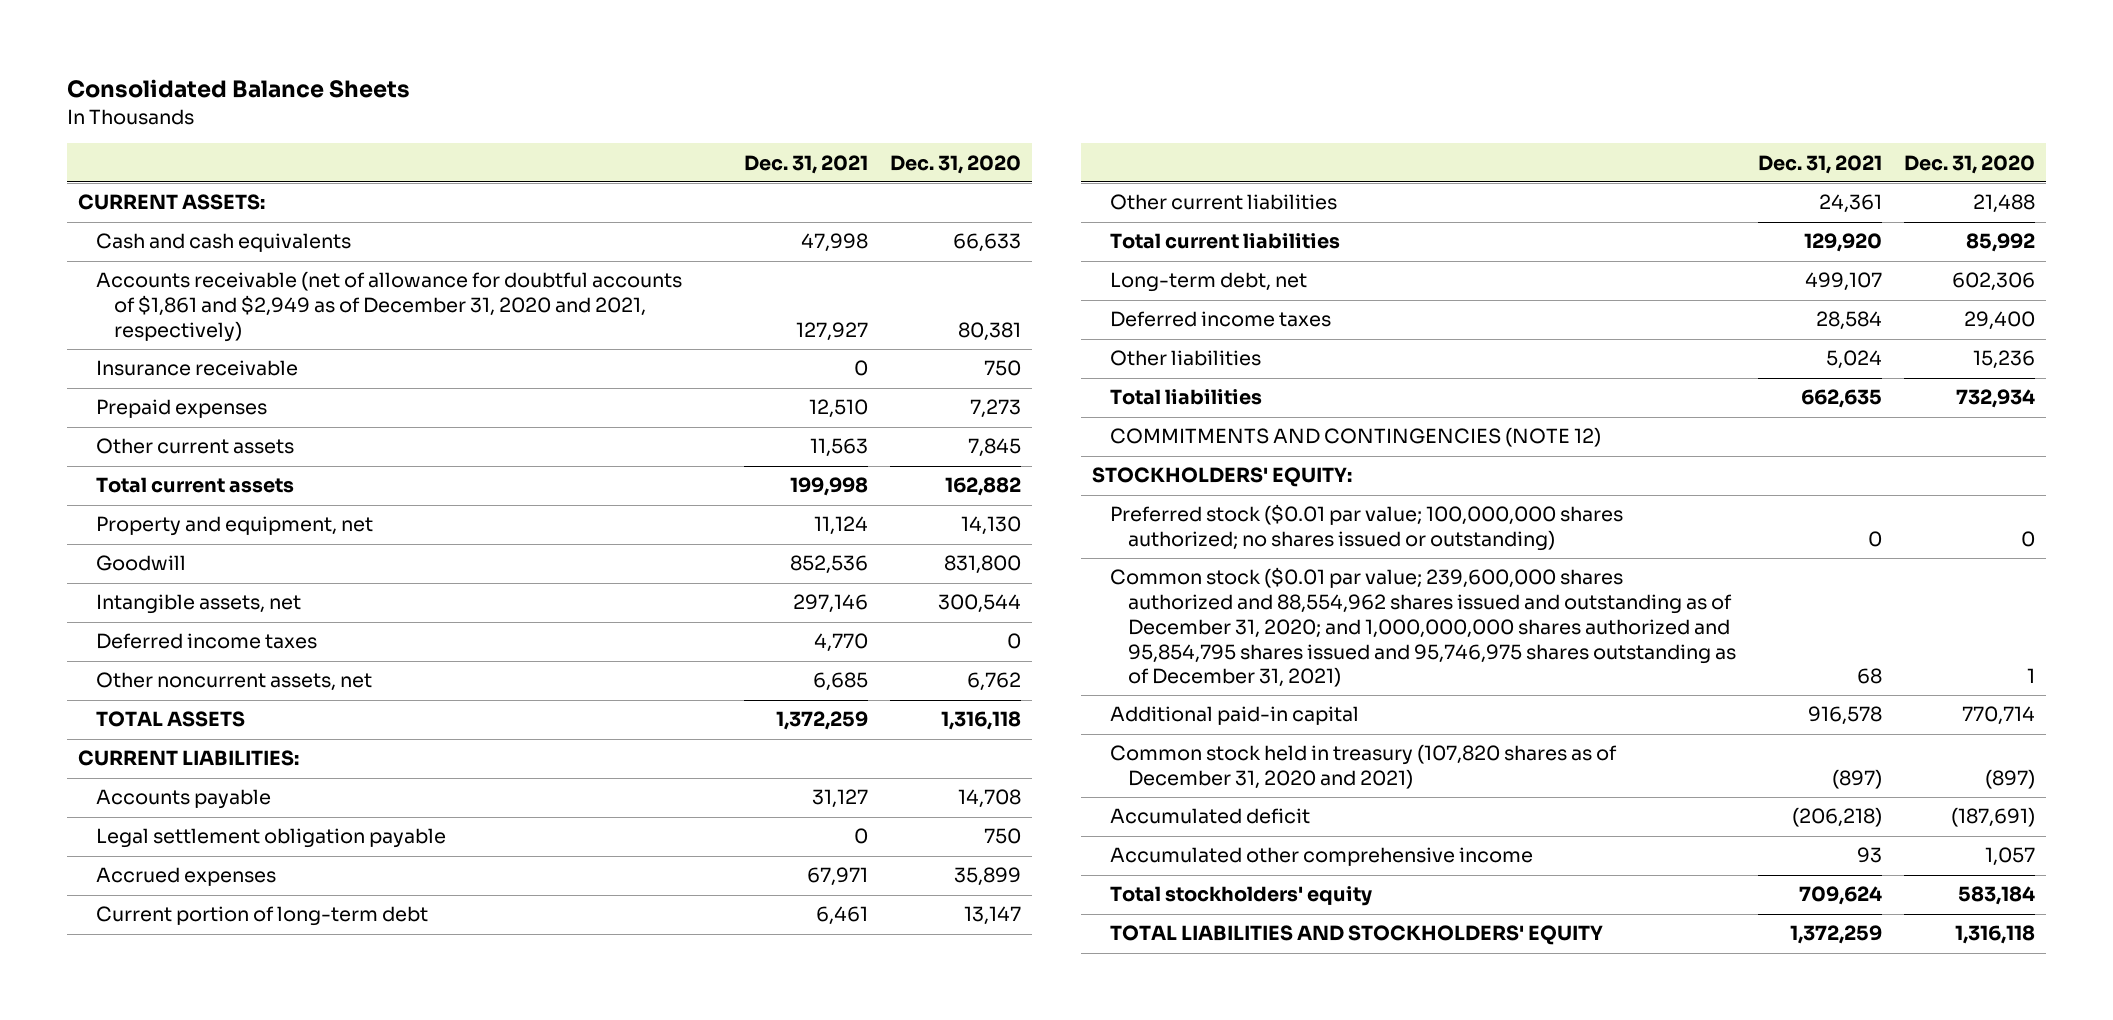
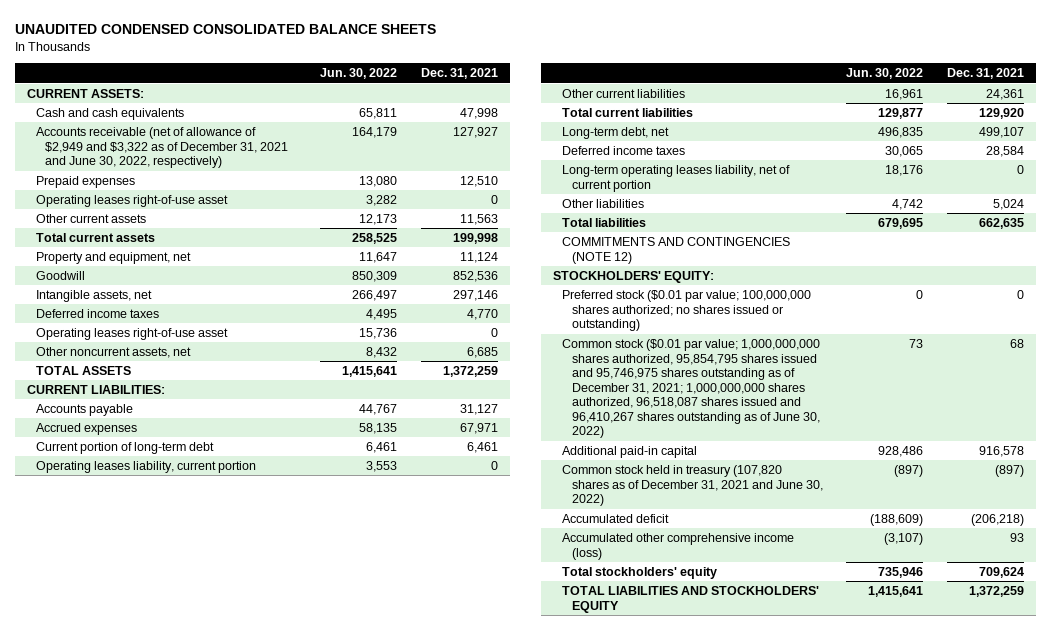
[67,79,411,99] Consolidated Balance Sheets -> [14,23,436,34] UNAUDITED CONDENSED CONSOLIDATED BALANCE SHEETS
[890,154,1022,174] Dec. 31, 2020 -> none
none -> [320,68,398,80] Jun. 30, 2022
[96,360,299,377] Insurance receivable -> none
[96,271,683,342] Accounts receivable (net of allowance for doubtful accounts of $1,861 and $2,949 as of December 31, 2020 and 2021, respectively) -> [36,127,289,169] Accounts receivable (net of allowance of $2,949 and $3,322 as of December 31, 2021 and June 30, 2022, respectively)
none -> [36,195,229,208] Operating leases right-of-use asset
none -> [36,328,229,341] Operating leases right-of-use asset
[96,828,447,849] Legal settlement obligation payable -> none
none -> [36,461,257,474] Operating leases liability, current portion
none -> [562,165,791,192] Long-term operating leases liability, net of current portion
[1110,567,1737,688] Common stock ($0.01 par value; 239,600,000 shares authorized and 88,554,962 shares issued and outstanding as of December 31, 2020; and 1,000,000,000 shares authorized and 95,854,795 shares issued and 95,746,975 shares outstanding as of December 31, 2021) -> [562,339,821,439] Common stock ($0.01 par value; 1,000,000,000 shares authorized, 95,854,795 shares issued and 95,746,975 shares outstanding as of December 31, 2021; 1,000,000,000 shares authorized, 96,518,087 shares issued and 96,410,267 shares outstanding as of June 30, 2022)
[1110,744,1618,790] Common stock held in treasury (107,820 shares as of December 31, 2020 and 2021) -> [562,465,823,507] Common stock held in treasury (107,820 shares as of December 31, 2021 and June 30, 2022)
[1110,847,1534,867] Accumulated other comprehensive income -> [562,533,795,560] Accumulated other comprehensive income (loss)

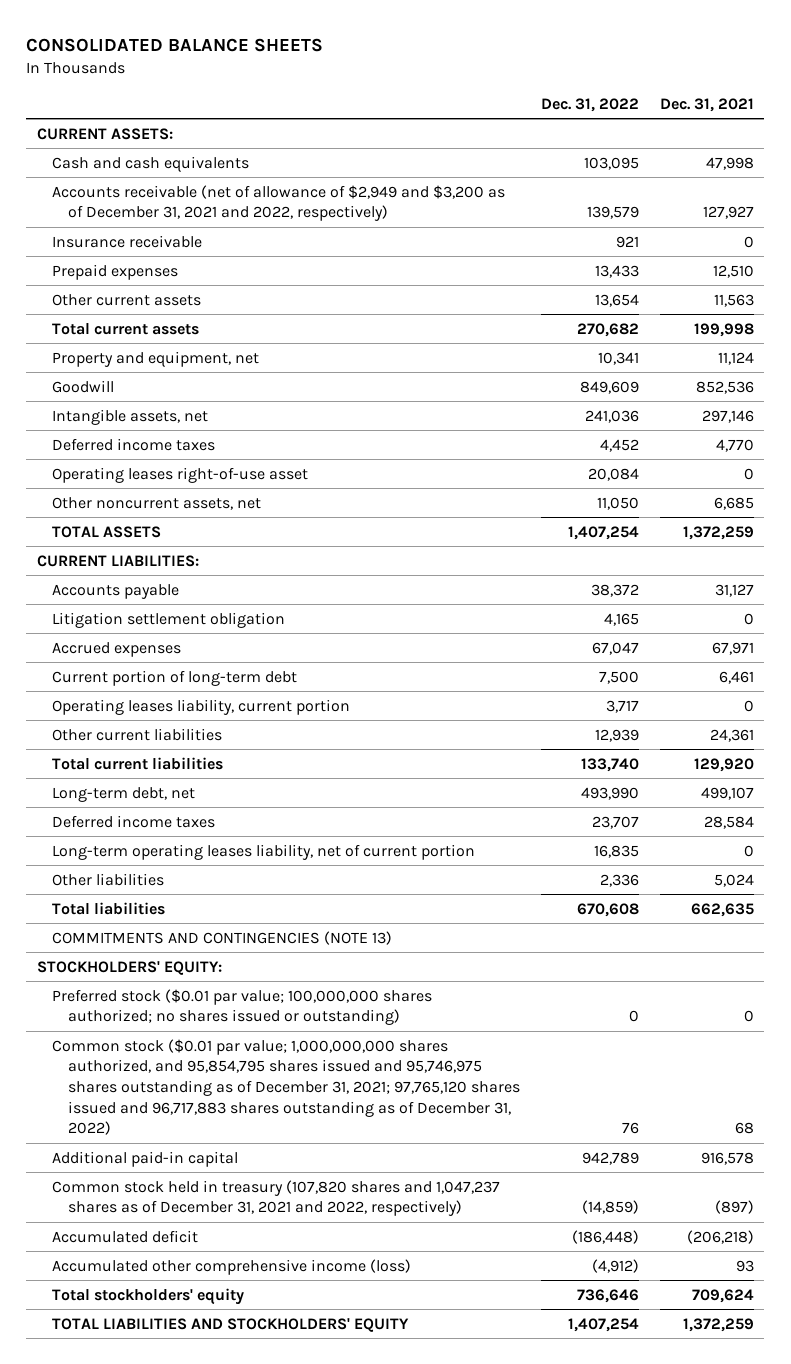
[14,23,436,34] UNAUDITED CONDENSED CONSOLIDATED BALANCE SHEETS -> [26,38,324,53] CONSOLIDATED BALANCE SHEETS
[320,68,398,80] Jun. 30, 2022 -> none
none -> [540,97,639,112] Dec. 31, 2022
[36,127,289,169] Accounts receivable (net of allowance of $2,949 and $3,322 as of December 31, 2021 and June 30, 2022, respectively) -> [52,184,506,222] Accounts receivable (net of allowance of $2,949 and $3,200 as of December 31, 2021 and 2022, respectively)
none -> [52,234,203,248] Insurance receivable
[36,195,229,208] Operating leases right-of-use asset -> none
none -> [52,611,286,628] Litigation settlement obligation
[562,237,791,264] COMMITMENTS AND CONTINGENCIES (NOTE 12) -> [52,930,393,945] COMMITMENTS AND CONTINGENCIES (NOTE 13)
[562,339,821,439] Common stock ($0.01 par value; 1,000,000,000 shares authorized, 95,854,795 shares issued and 95,746,975 shares outstanding as of December 31, 2021; 1,000,000,000 shares authorized, 96,518,087 shares issued and 96,410,267 shares outstanding as of June 30, 2022) -> [52,1038,521,1136] Common stock ($0.01 par value; 1,000,000,000 shares authorized, and 95,854,795 shares issued and 95,746,975 shares outstanding as of December 31, 2021; 97,765,120 shares issued and 96,717,883 shares outstanding as of December 31, 2022)
[562,465,823,507] Common stock held in treasury (107,820 shares as of December 31, 2021 and June 30, 2022) -> [52,1179,501,1217] Common stock held in treasury (107,820 shares and 1,047,237 shares as of December 31, 2021 and 2022, respectively)

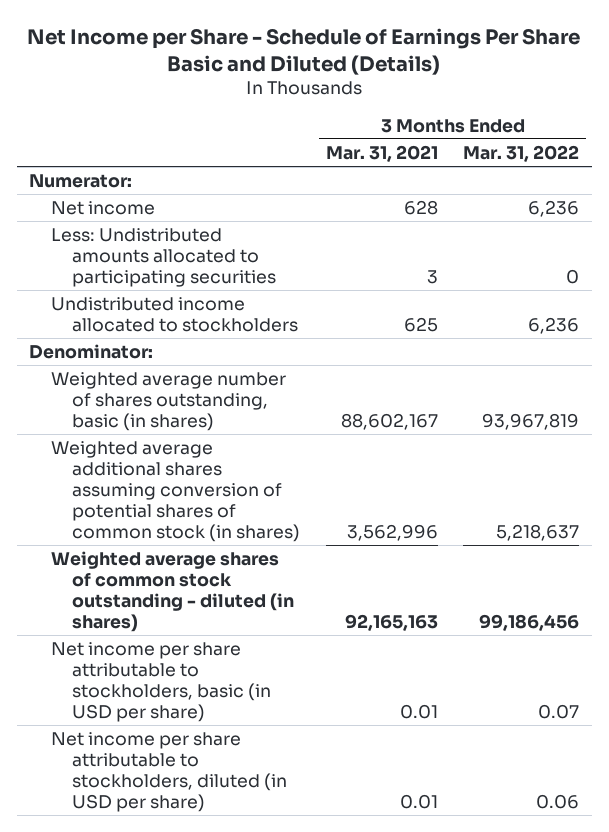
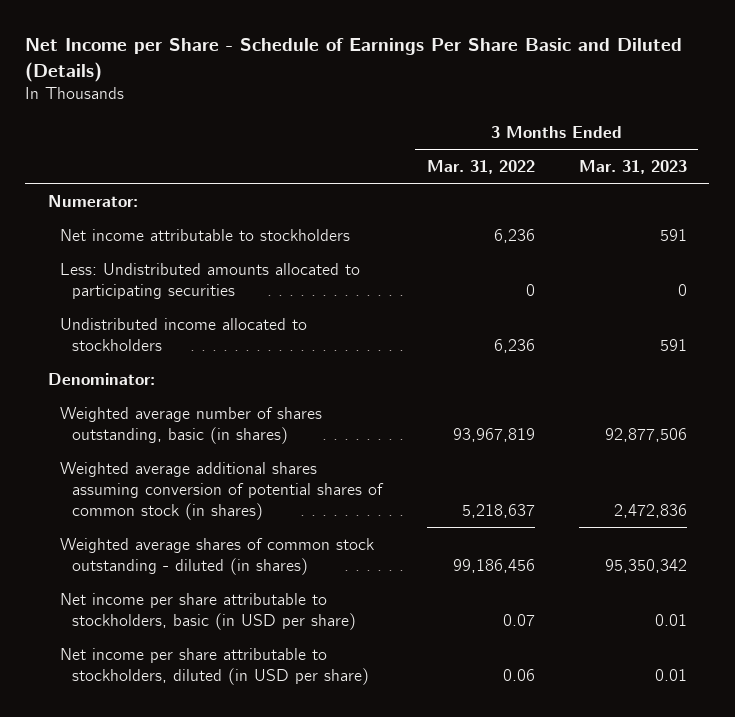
[325,144,438,162] Mar. 31, 2021 -> none
none -> [579,160,688,175] Mar. 31, 2023
[50,200,155,215] Net income -> [59,228,350,241] Net income attributable to stockholders

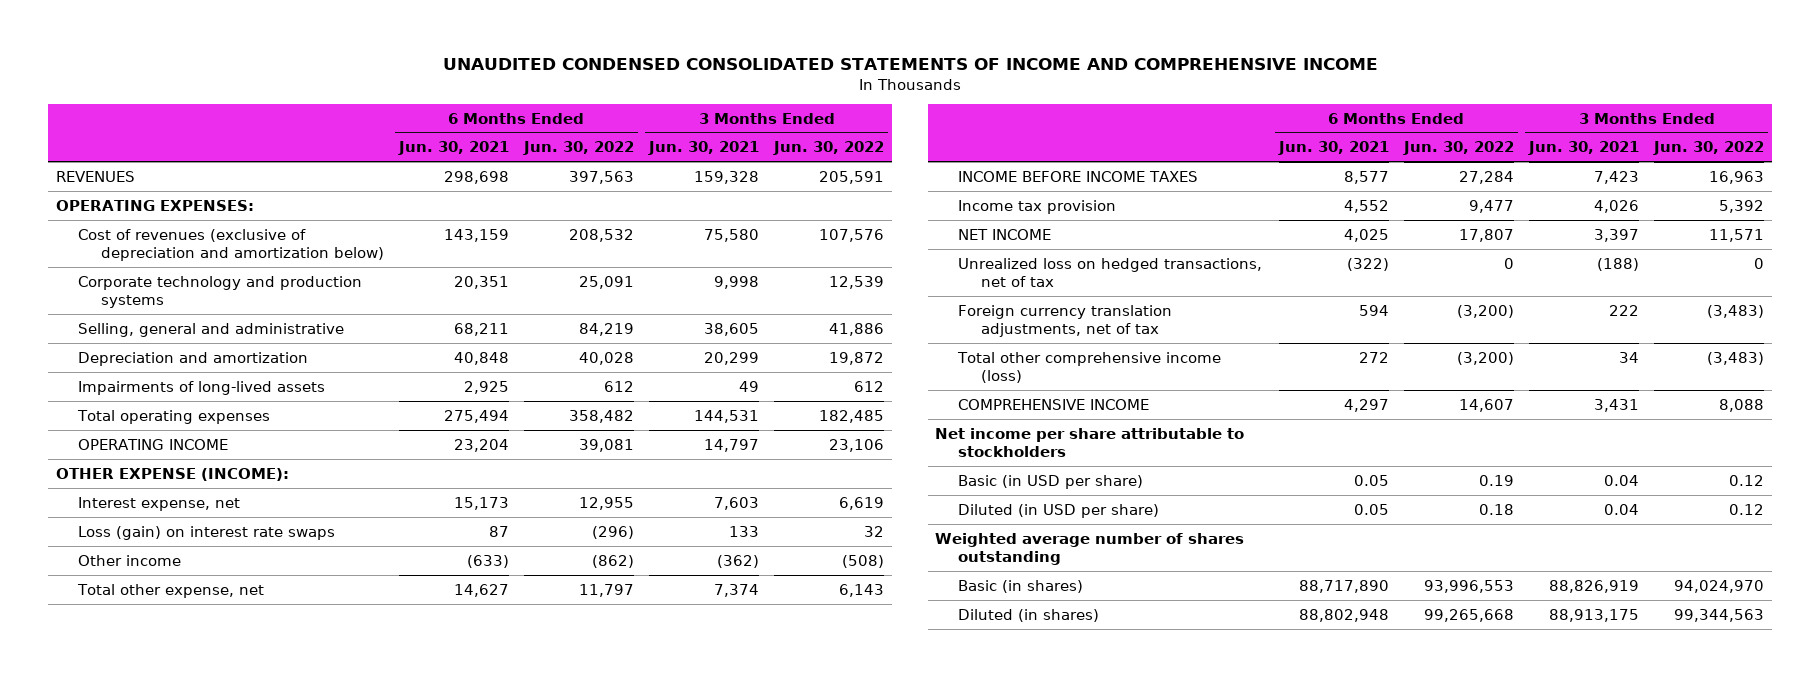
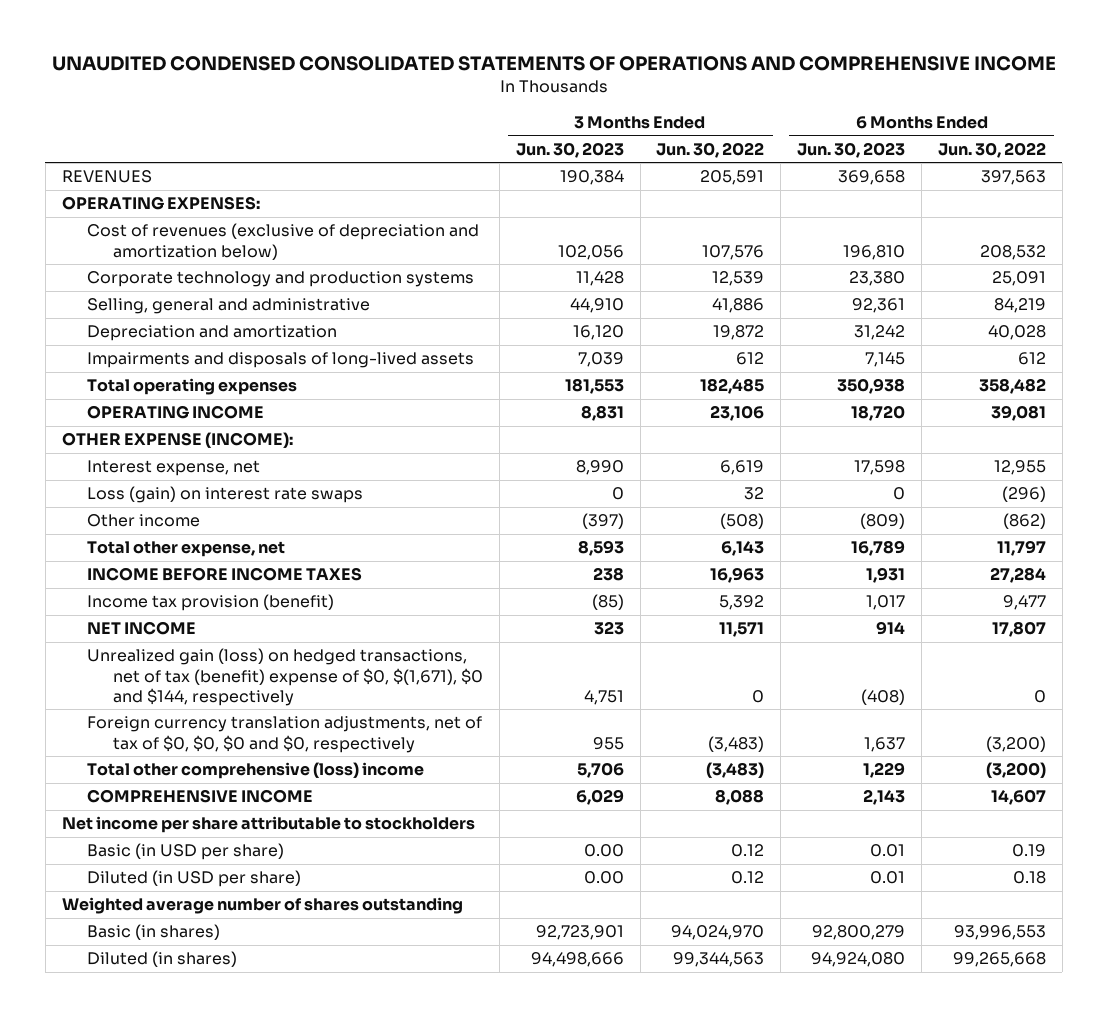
[442,58,1378,71] UNAUDITED CONDENSED CONSOLIDATED STATEMENTS OF INCOME AND COMPREHENSIVE INCOME -> [51,56,1056,72] UNAUDITED CONDENSED CONSOLIDATED STATEMENTS OF OPERATIONS AND COMPREHENSIVE INCOME
[397,141,509,156] Jun. 30, 2021 -> none
[648,141,760,156] Jun. 30, 2021 -> none
none -> [515,141,624,158] Jun. 30, 2023
none -> [797,141,906,158] Jun. 30, 2023
[78,380,326,395] Impairments of long-lived assets -> [87,352,475,369] Impairments and disposals of long-lived assets
[957,199,1116,214] Income tax provision -> [87,594,335,612] Income tax provision (benefit)
[957,257,1262,288] Unrealized loss on hedged transactions, net of tax -> [87,648,483,706] Unrealized gain (loss) on hedged transactions, net of tax (benefit) expense of $0, $(1,671), $0 and $144, respectively
[957,304,1172,338] Foreign currency translation adjustments, net of tax -> [87,716,483,753] Foreign currency translation adjustments, net of tax of $0, $0, $0 and $0, respectively
[956,351,1221,384] Total other comprehensive income (loss) -> [87,762,425,780] Total other comprehensive (loss) income

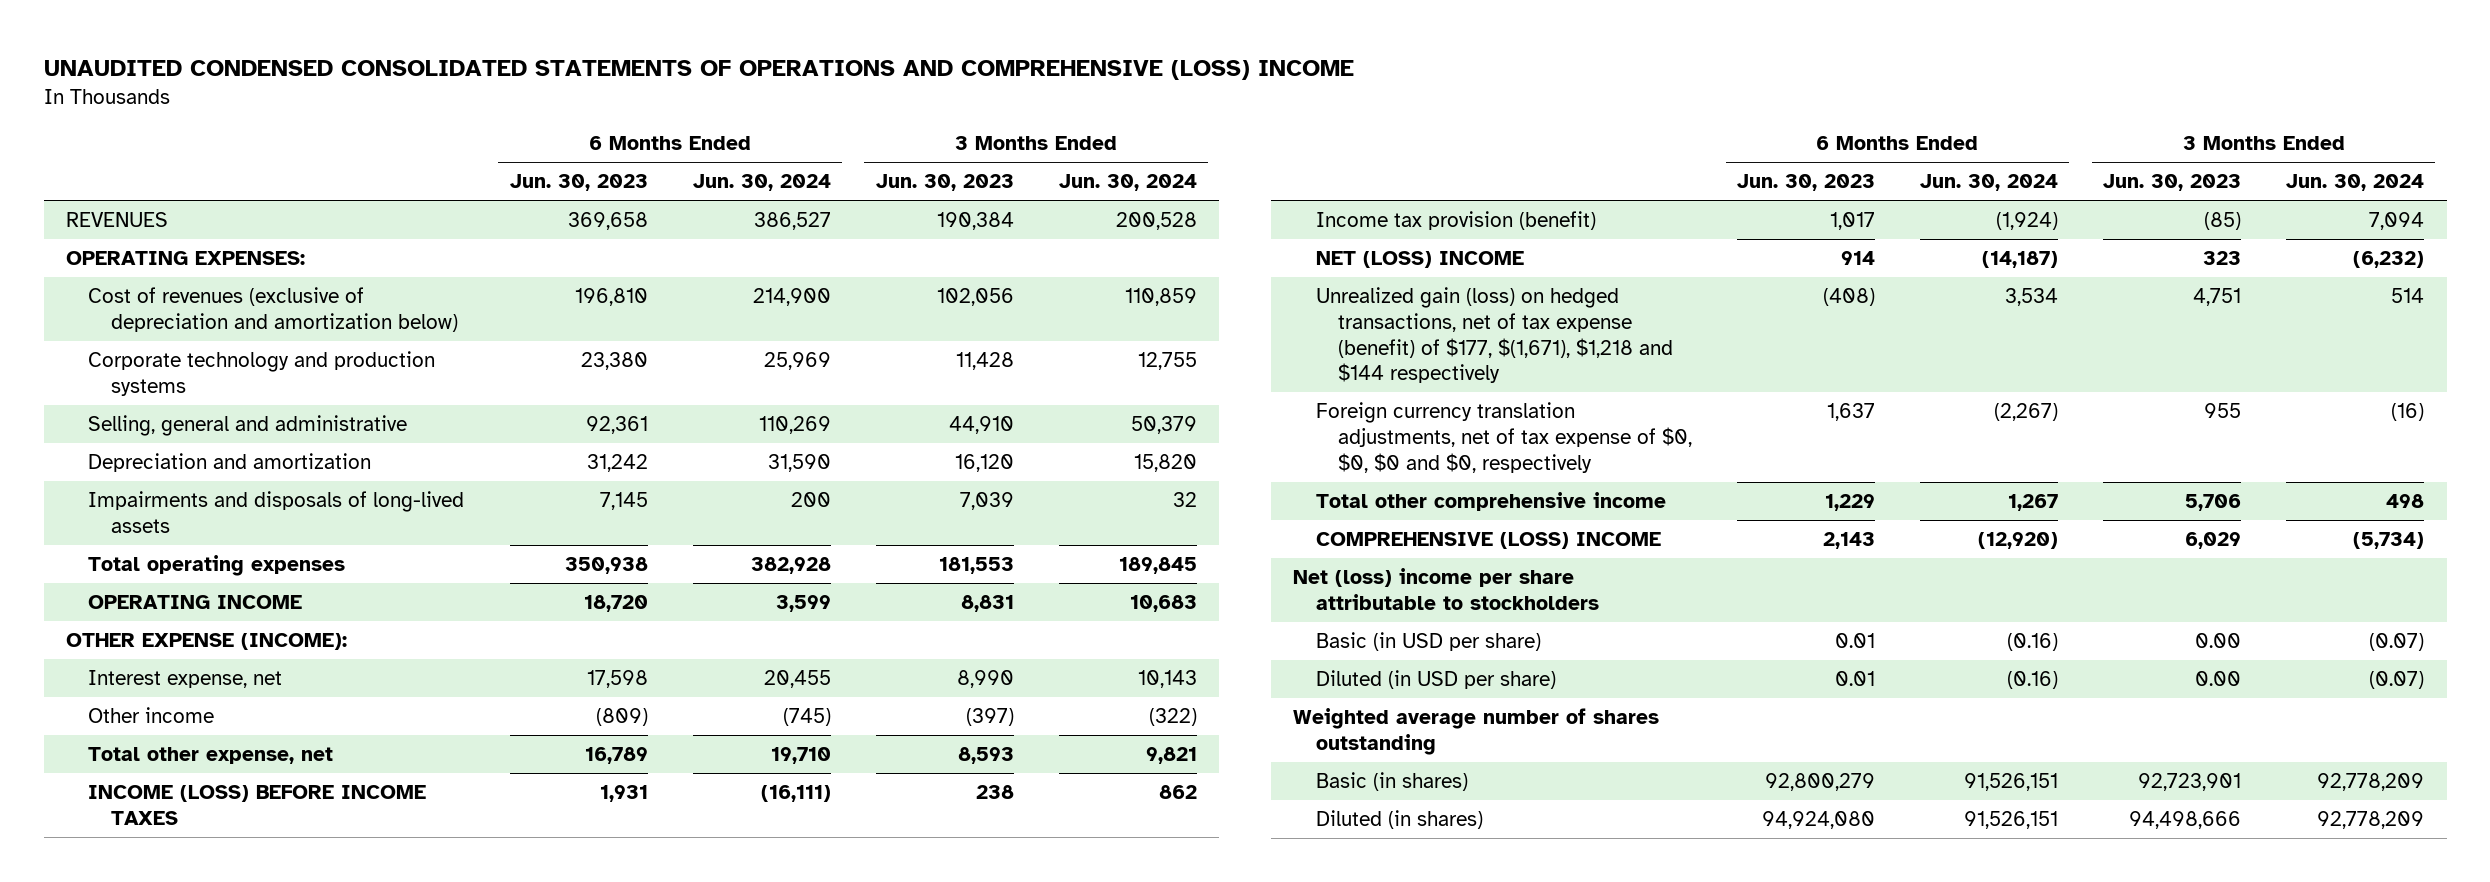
[51,56,1056,72] UNAUDITED CONDENSED CONSOLIDATED STATEMENTS OF OPERATIONS AND COMPREHENSIVE INCOME -> [43,59,1354,80] UNAUDITED CONDENSED CONSOLIDATED STATEMENTS OF OPERATIONS AND COMPREHENSIVE (LOSS) INCOME
[656,141,765,158] Jun. 30, 2022 -> none
[937,141,1046,158] Jun. 30, 2022 -> none
none -> [692,174,831,192] Jun. 30, 2024
none -> [1058,174,1197,192] Jun. 30, 2024
[87,486,364,504] Loss (gain) on interest rate swaps -> none
[87,567,363,582] INCOME BEFORE INCOME TAXES -> [88,785,427,825] INCOME (LOSS) BEFORE INCOME TAXES
[87,621,197,636] NET INCOME -> [1315,251,1524,269] NET (LOSS) INCOME
[87,648,483,706] Unrealized gain (loss) on hedged transactions, net of tax (benefit) expense of $0, $(1,671), $0 and $144, respectively -> [1315,287,1673,384] Unrealized gain (loss) on hedged transactions, net of tax expense (benefit) of $177, $(1,671), $1,218 and $144 respectively
[87,716,483,753] Foreign currency translation adjustments, net of tax of $0, $0, $0 and $0, respectively -> [1315,402,1692,473] Foreign currency translation adjustments, net of tax expense of $0, $0, $0 and $0, respectively
[87,762,425,780] Total other comprehensive (loss) income -> [1315,492,1666,512] Total other comprehensive income
[87,789,314,804] COMPREHENSIVE INCOME -> [1315,532,1661,550] COMPREHENSIVE (LOSS) INCOME
[61,816,475,834] Net income per share attributable to stockholders -> [1293,568,1599,610] Net (loss) income per share attributable to stockholders

